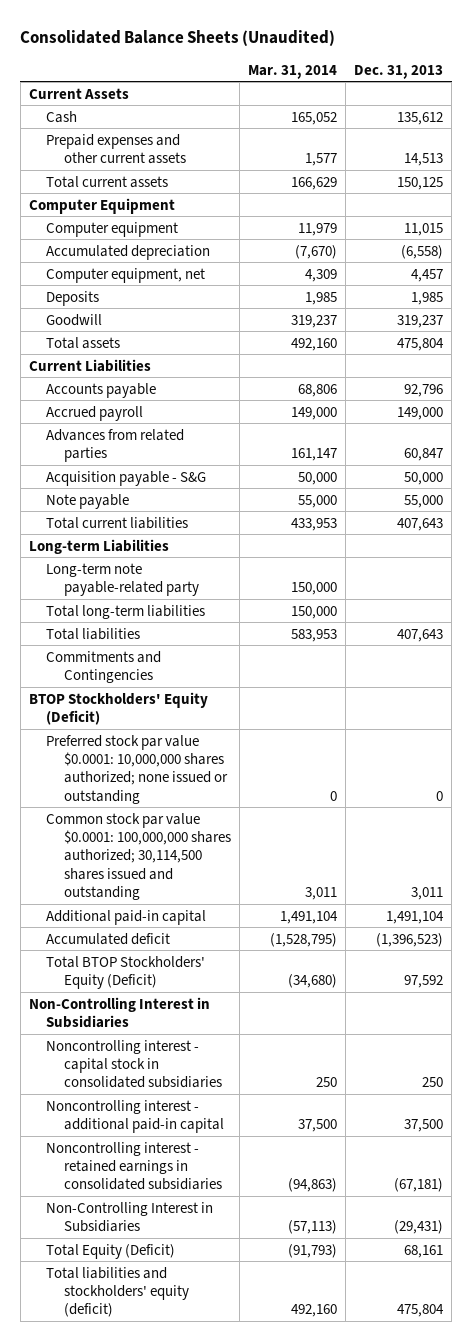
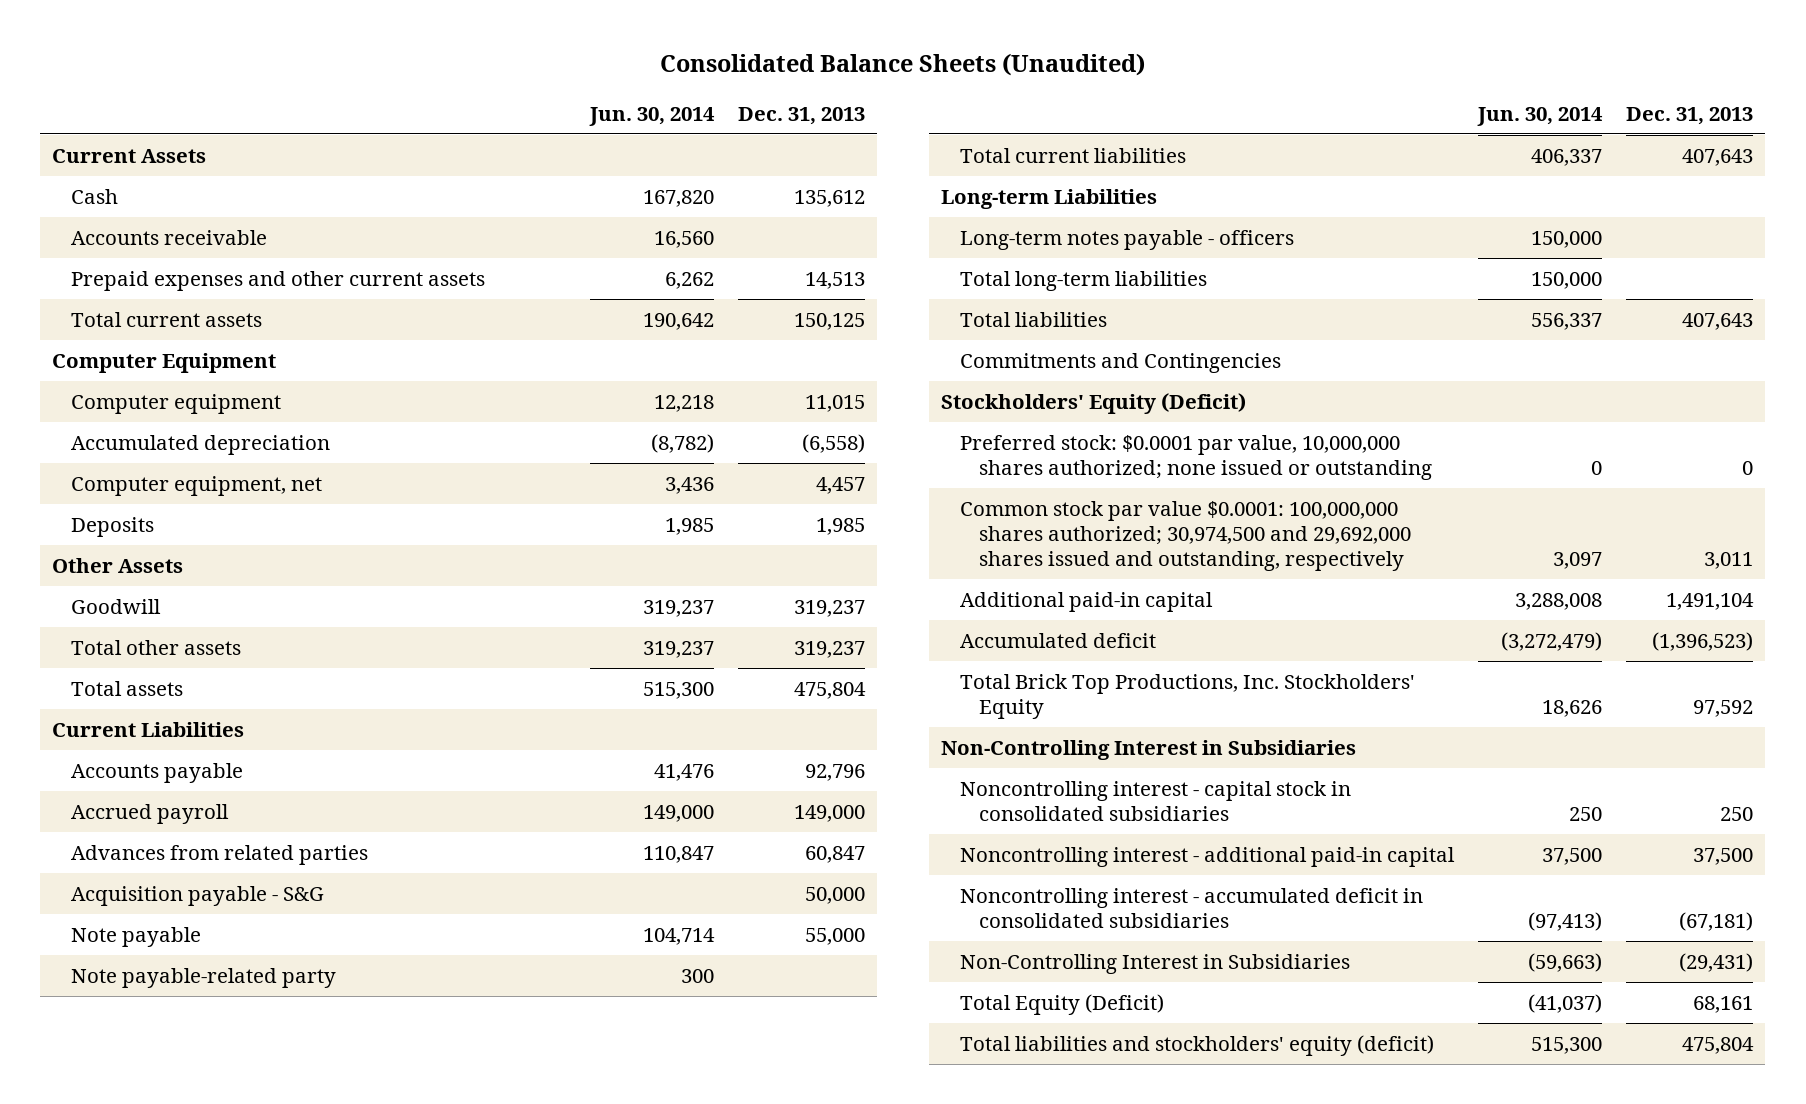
[247,64,337,79] Mar. 31, 2014 -> none
none -> [588,106,715,126] Jun. 30, 2014
none -> [71,229,268,245] Accounts receivable
none -> [52,557,184,573] Other Assets
none -> [71,639,242,655] Total other assets
none -> [71,967,337,988] Note payable-related party
[46,562,199,596] Long-term note payable-related party -> [959,229,1294,250] Long-term notes payable - officers
[28,691,208,725] BTOP Stockholders' Equity (Deficit) -> [940,392,1246,414] Stockholders' Equity (Deficit)
[46,734,228,804] Preferred stock par value $0.0001: 10,000,000 shares authorized; none issued or outstanding -> [959,434,1432,481] Preferred stock: $0.0001 par value, 10,000,000 shares authorized; none issued or outstanding
[46,812,231,901] Common stock par value $0.0001: 100,000,000 shares authorized; 30,114,500 shares issued and outstanding -> [959,500,1411,572] Common stock par value $0.0001: 100,000,000 shares authorized; 30,974,500 and 29,692,000 shares issued and outstanding, respectively
[46,955,206,989] Total BTOP Stockholders' Equity (Deficit) -> [959,673,1415,720] Total Brick Top Productions, Inc. Stockholders' Equity
[46,1141,222,1191] Noncontrolling interest - retained earnings in consolidated subsidiaries -> [959,887,1423,929] Noncontrolling interest - accumulated deficit in consolidated subsidiaries

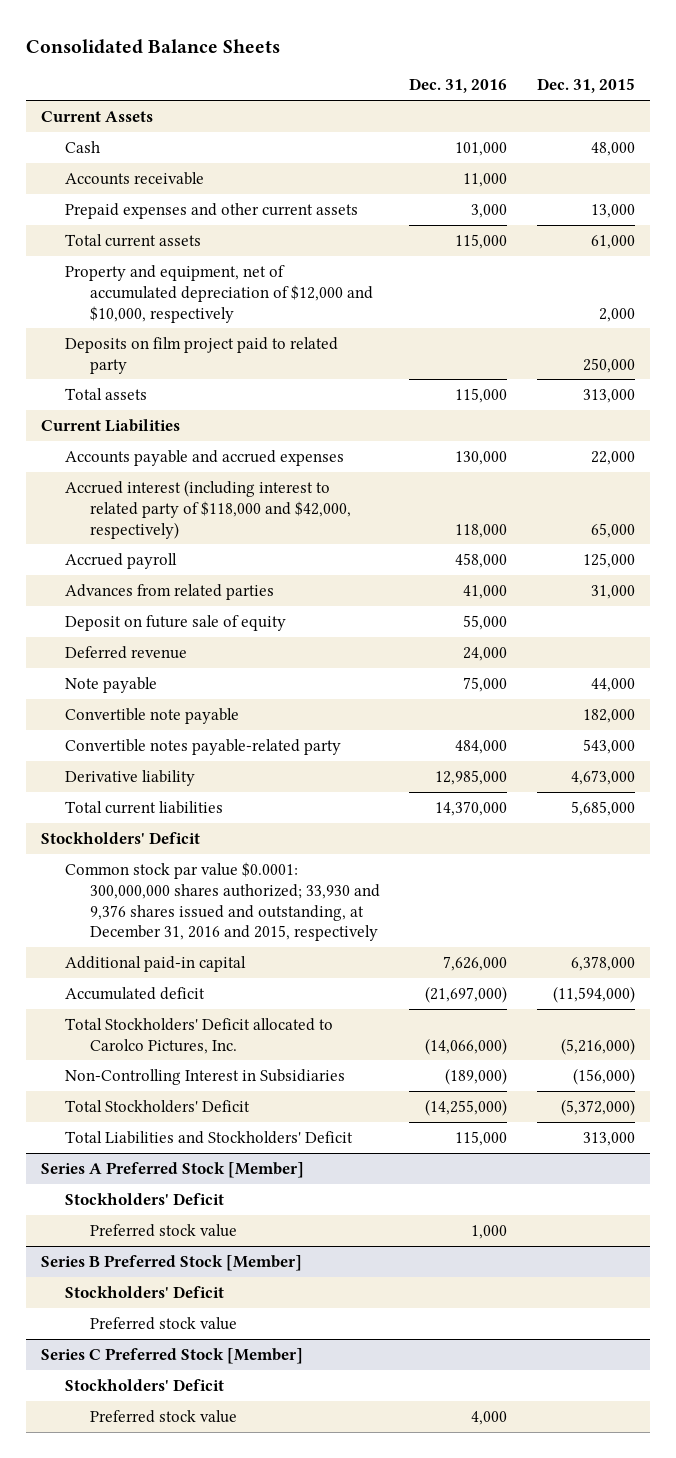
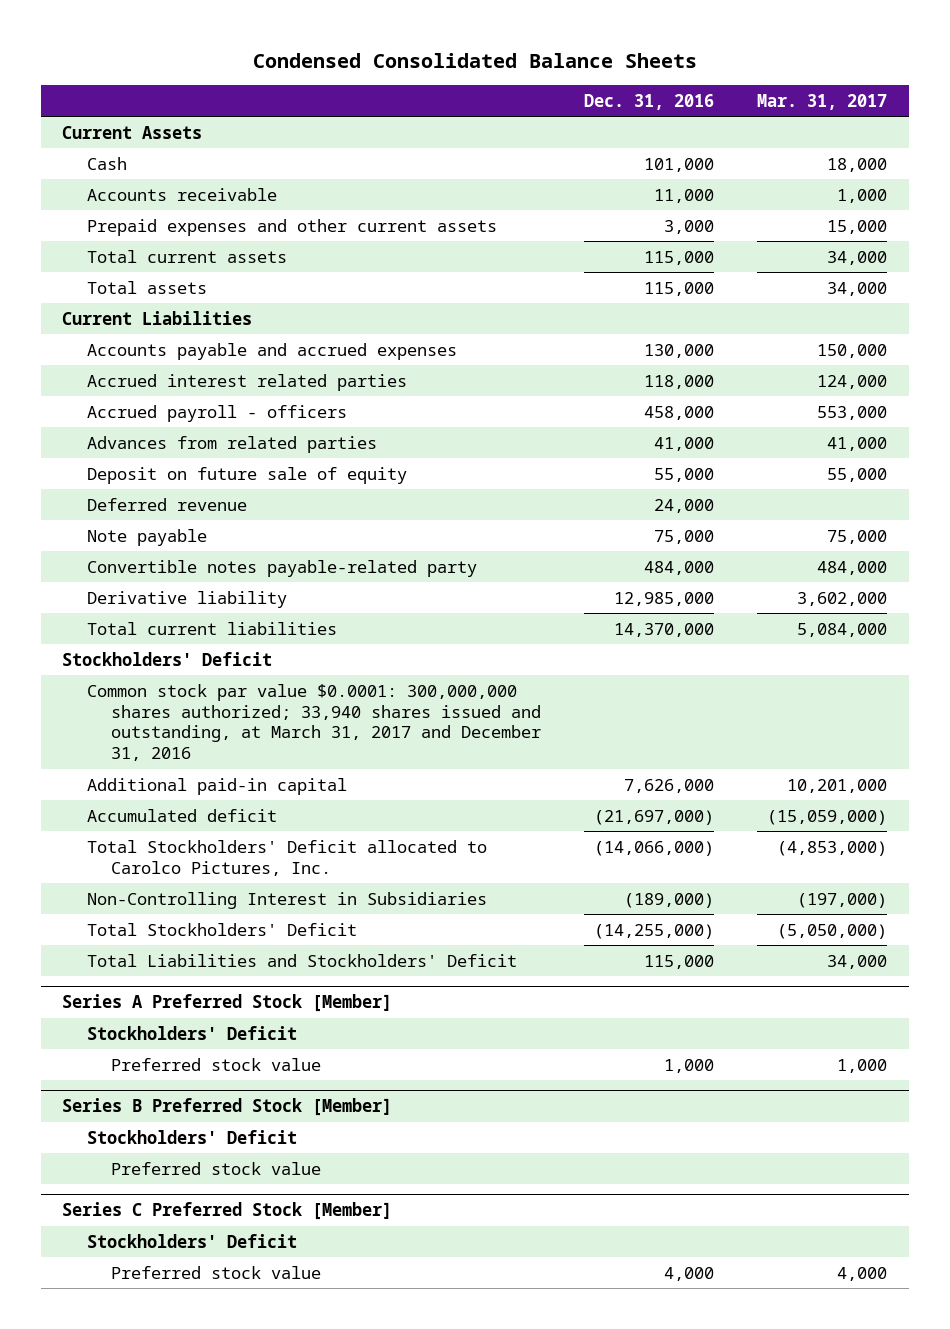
[26,38,281,54] Consolidated Balance Sheets -> [252,52,697,68] Condensed Consolidated Balance Sheets
[536,78,635,94] Dec. 31, 2015 -> none
none -> [757,93,888,110] Mar. 31, 2017
[65,264,373,323] Property and equipment, net of accumulated depreciation of $12,000 and $10,000, respectively -> none
[65,336,339,374] Deposits on film project paid to related party -> none
[65,479,351,539] Accrued interest (including interest to related party of $118,000 and $42,000, respectively) -> [86,373,407,391] Accrued interest related parties
[65,552,178,569] Accrued payroll -> [86,404,347,422] Accrued payroll - officers
[65,707,240,724] Convertible note payable -> none
[65,861,380,942] Common stock par value $0.0001: 300,000,000 shares authorized; 33,930 and 9,376 shares issued and outstanding, at December 31, 2016 and 2015, respectively -> [86,683,542,762] Common stock par value $0.0001: 300,000,000 shares authorized; 33,940 shares issued and outstanding, at March 31, 2017 and December 31, 2016

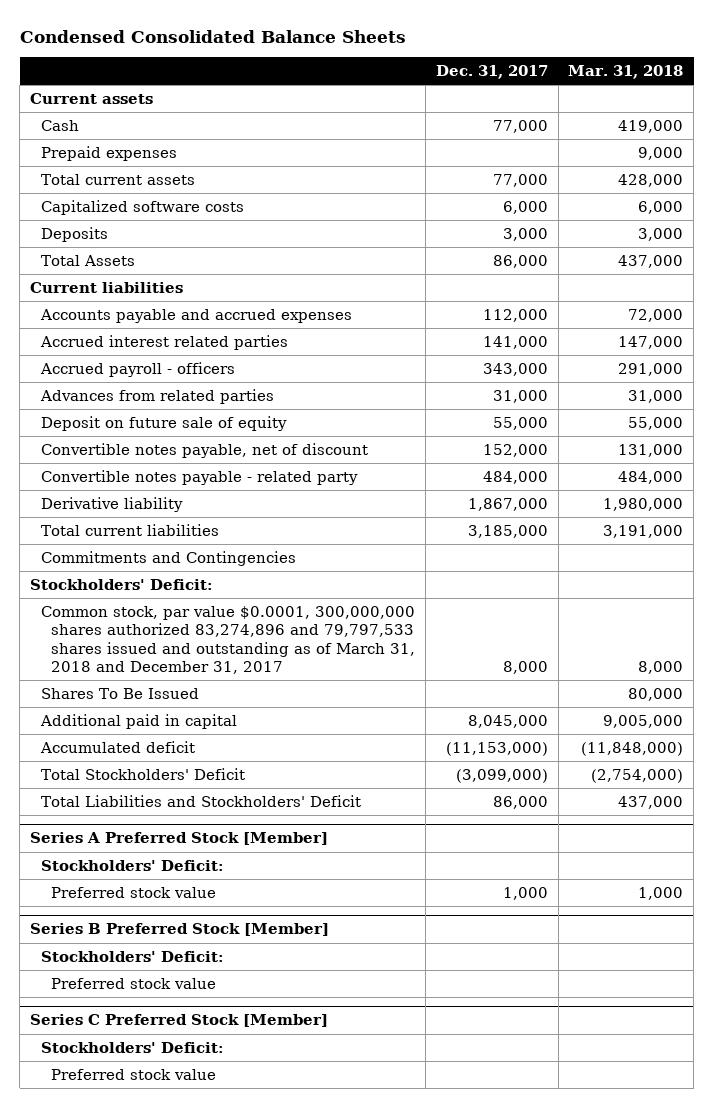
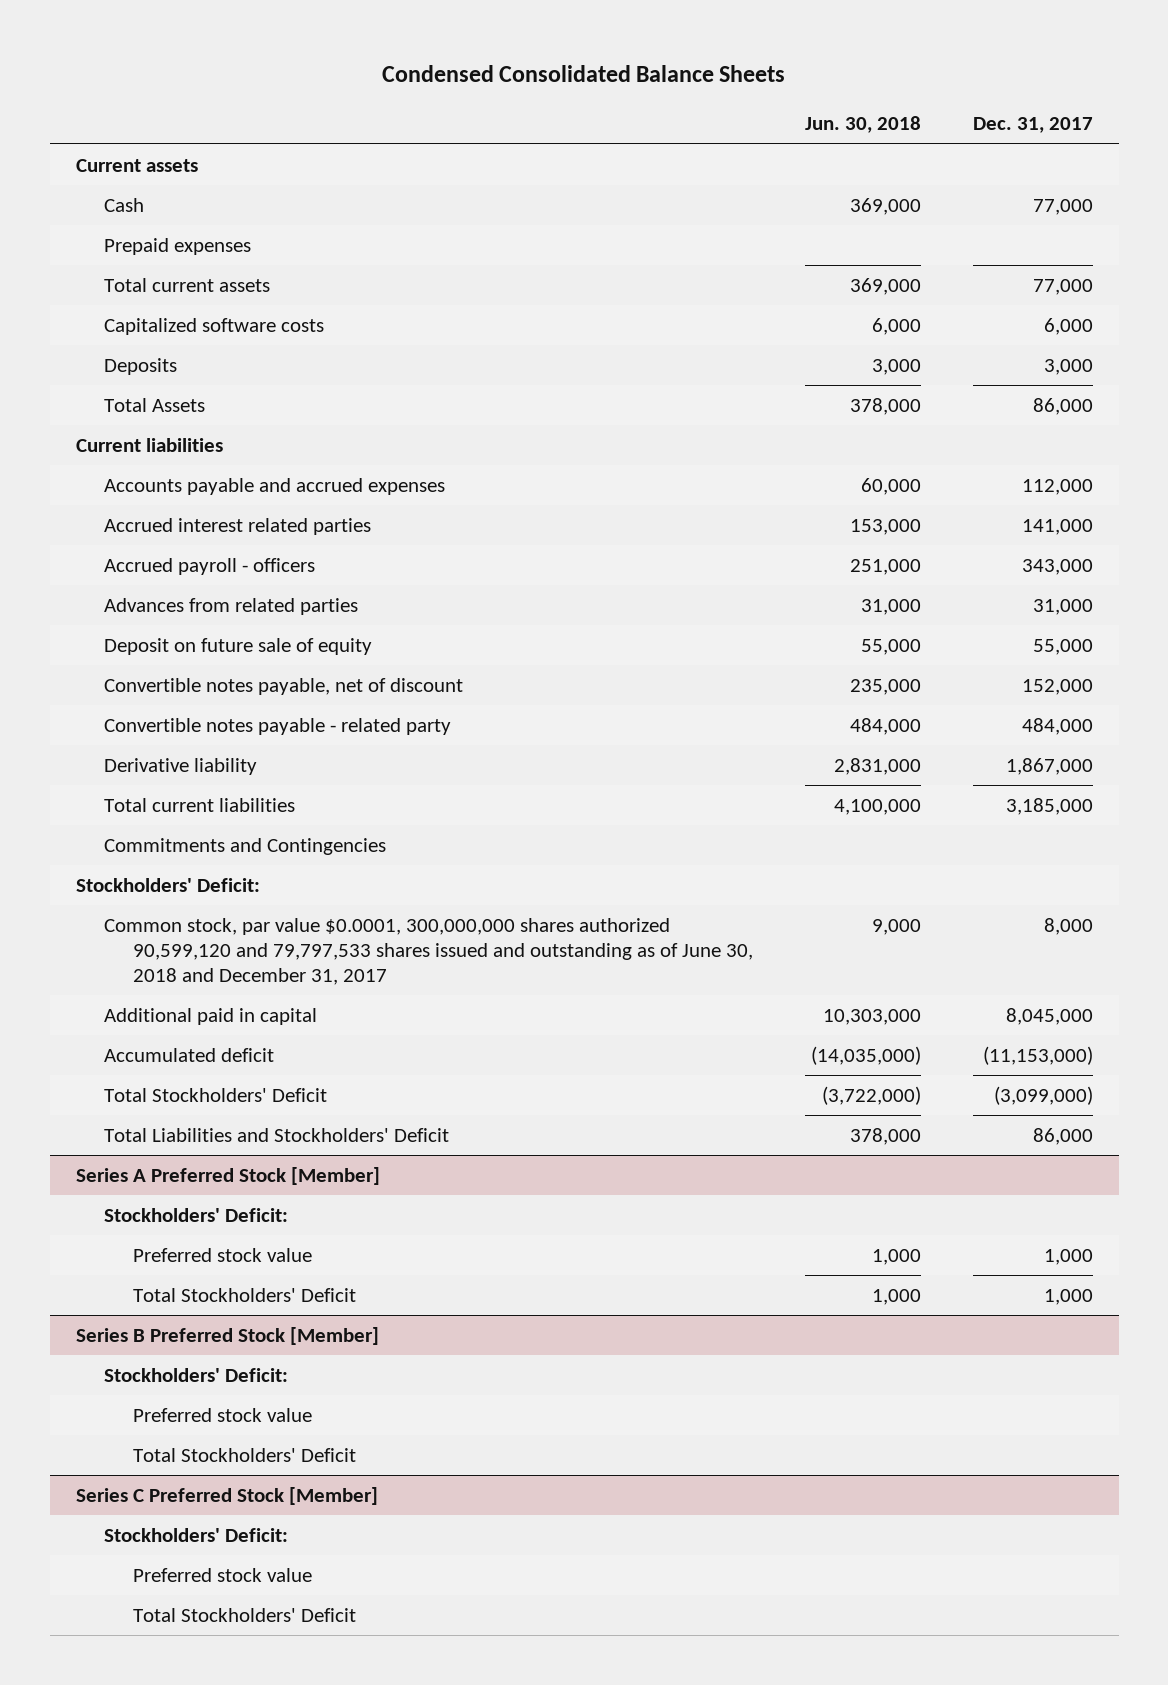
[568,65,684,80] Mar. 31, 2018 -> none
none -> [804,116,921,134] Jun. 30, 2018
[40,687,199,699] Shares To Be Issued -> none
[40,605,416,674] Common stock, par value $0.0001, 300,000,000 shares authorized 83,274,896 and 79,797,533 shares issued and outstanding as of March 31, 2018 and December 31, 2017 -> [104,918,753,985] Common stock, par value $0.0001, 300,000,000 shares authorized 90,599,120 and 79,797,533 shares issued and outstanding as of June 30, 2018 and December 31, 2017
none -> [132,1288,356,1303] Total Stockholders' Deficit
none -> [132,1448,356,1463] Total Stockholders' Deficit
none -> [132,1608,356,1623] Total Stockholders' Deficit

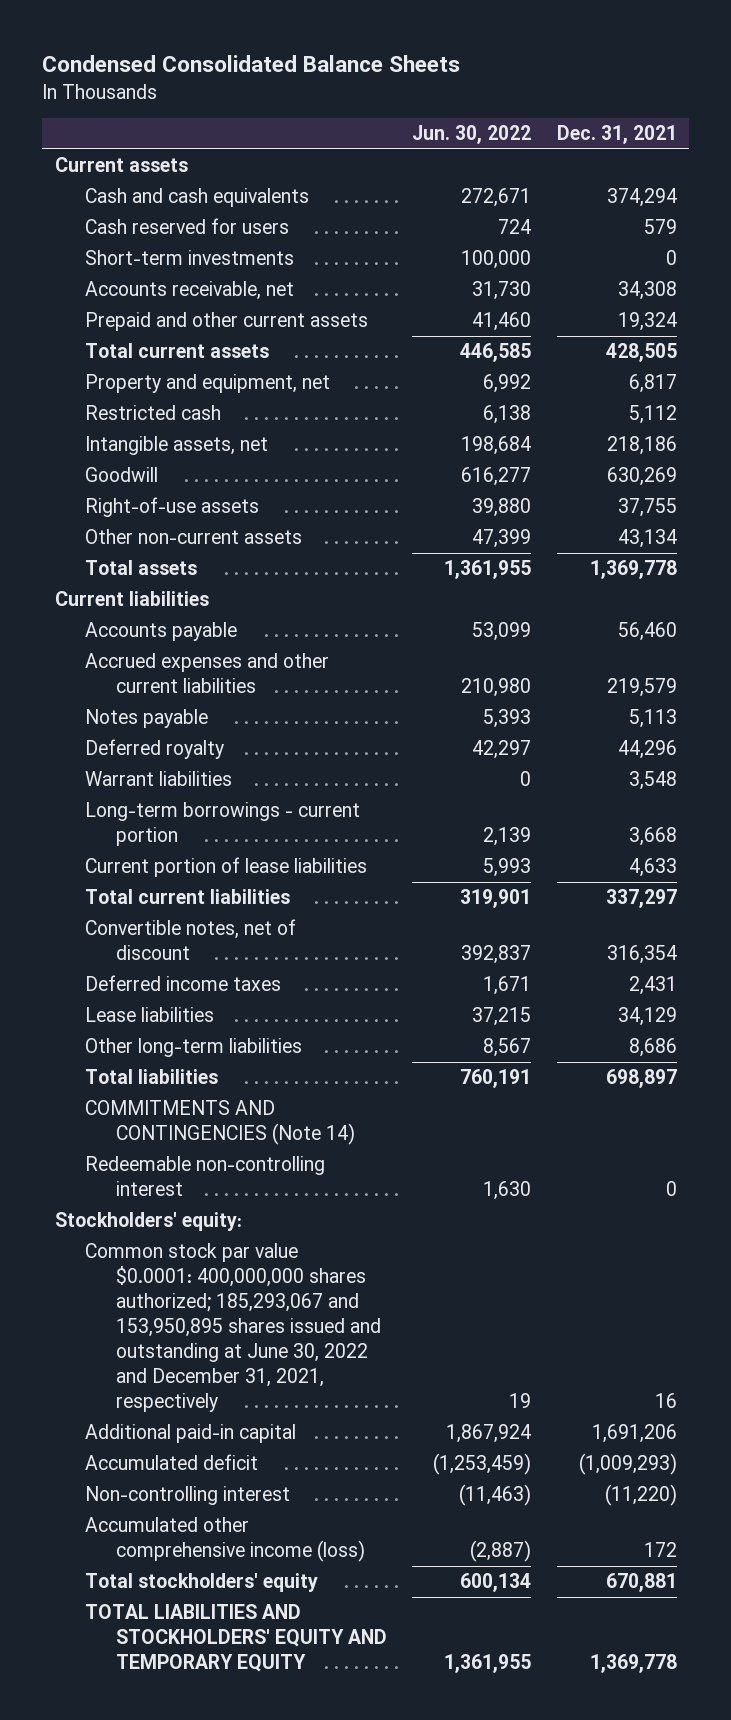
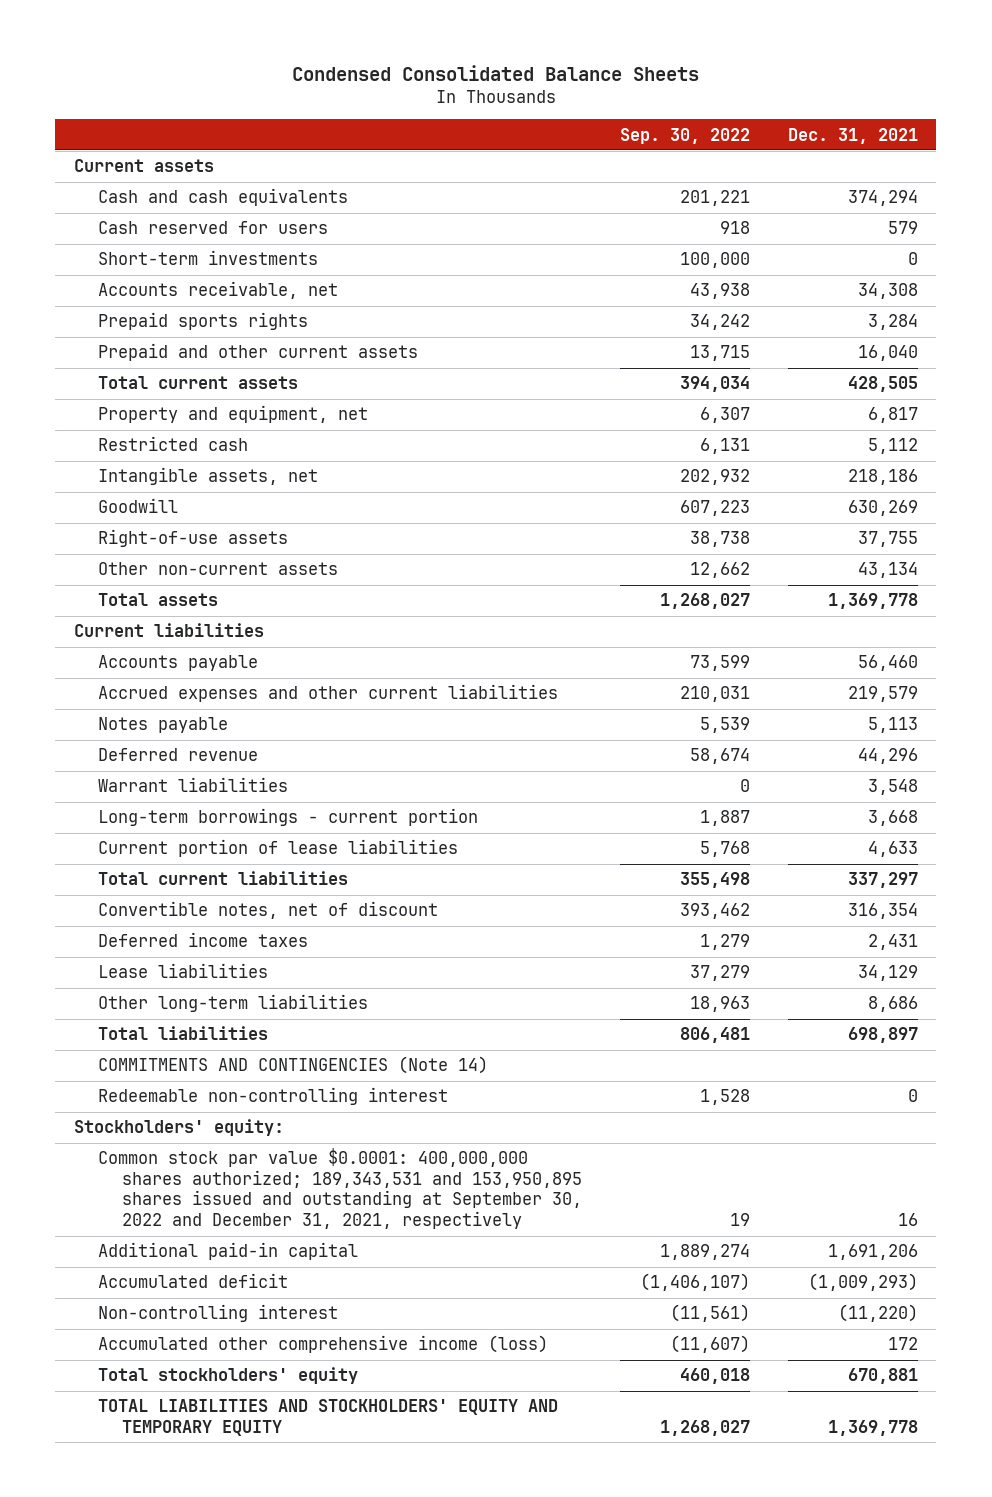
[412,125,532,145] Jun. 30, 2022 -> none
none -> [619,127,750,144] Sep. 30, 2022
none -> [98,312,309,331] Prepaid sports rights
[617,312,677,332] 19,324 -> [857,345,918,362] 16,040
[85,739,225,760] Deferred royalty -> [98,748,259,762] Deferred revenue
[85,1243,381,1413] Common stock par value $0.0001: 400,000,000 shares authorized; 185,293,067 and 153,950,895 shares issued and outstanding at June 30, 2022 and December 31, 2021, respectively -> [98,1148,583,1230] Common stock par value $0.0001: 400,000,000 shares authorized; 189,343,531 and 153,950,895 shares issued and outstanding at September 30, 2022 and December 31, 2021, respectively

